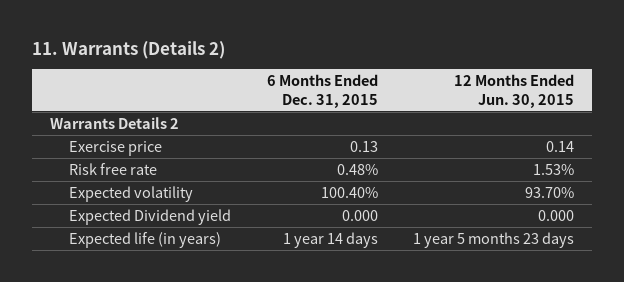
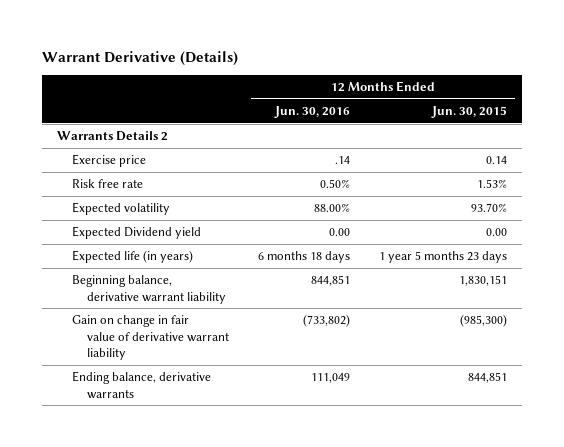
[31,40,225,59] 11. Warrants (Details 2) -> [41,50,238,66] Warrant Derivative (Details)
[266,74,378,108] 6 Months Ended Dec. 31, 2015 -> none
none -> [274,106,351,119] Jun. 30, 2016
[538,209,575,221] 0.000 -> [486,228,508,237] 0.00
none -> [71,275,226,304] Beginning balance, derivative warrant liability
none -> [71,315,229,360] Gain on change in fair value of derivative warrant liability
none -> [71,371,211,399] Ending balance, derivative warrants

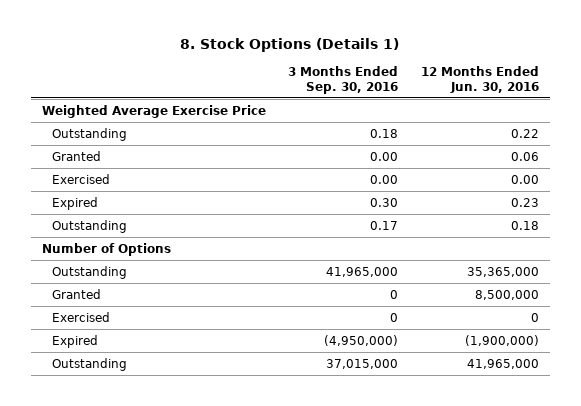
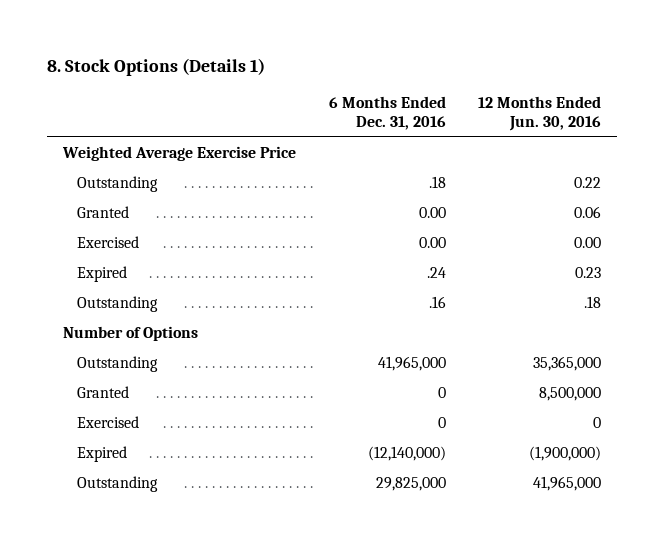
[288,66,399,94] 3 Months Ended Sep. 30, 2016 -> none
none -> [328,95,446,131] 6 Months Ended Dec. 31, 2016
[510,220,539,230] 0.18 -> [583,296,601,309] .18

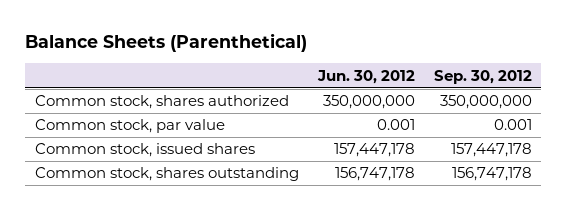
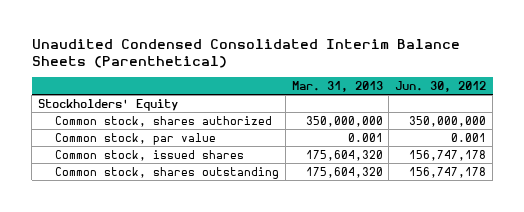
[24,33,307,53] Balance Sheets (Parenthetical) -> [31,38,460,69] Unaudited Condensed Consolidated Interim Balance Sheets (Parenthetical)
[433,69,532,84] Sep. 30, 2012 -> none
none -> [291,81,383,93] Mar. 31, 2013
none -> [37,98,178,111] Stockholders' Equity
[333,143,415,158] 157,447,178 -> [409,149,487,161] 156,747,178

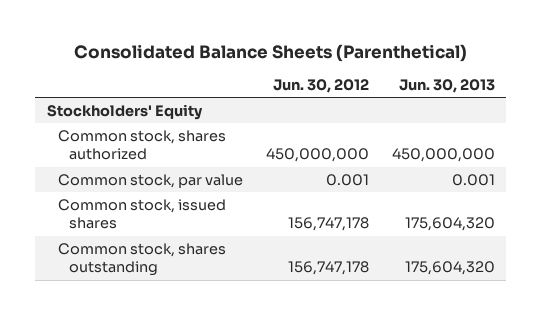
[31,38,460,69] Unaudited Condensed Consolidated Interim Balance Sheets (Parenthetical) -> [73,43,467,62] Consolidated Balance Sheets (Parenthetical)
[291,81,383,93] Mar. 31, 2013 -> none
none -> [398,79,495,94] Jun. 30, 2013
[409,115,487,127] 350,000,000 -> [265,148,369,163] 450,000,000

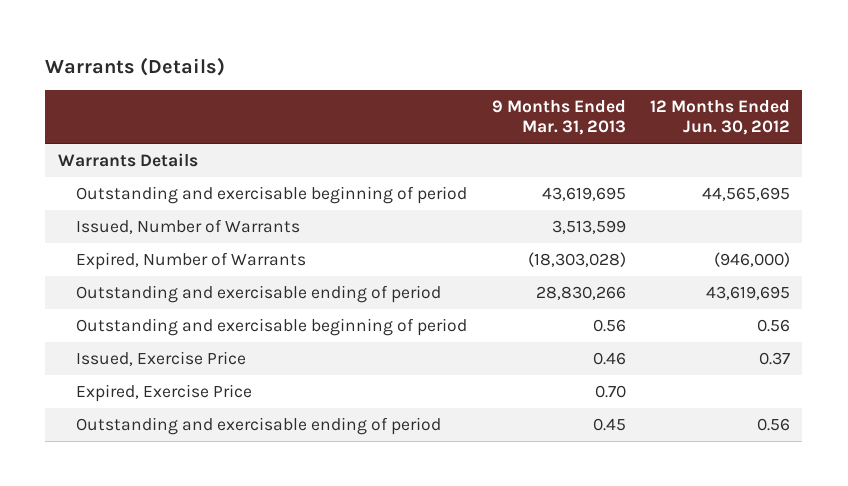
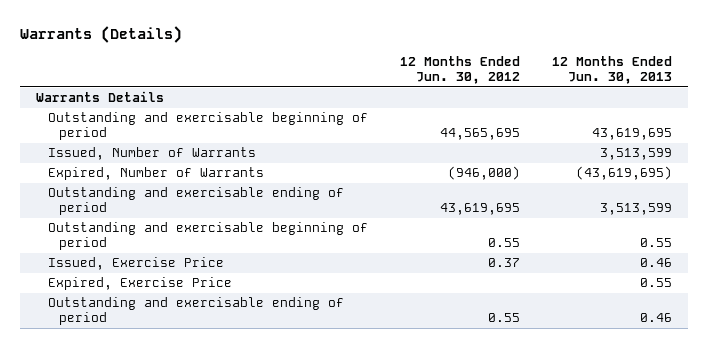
[491,100,626,136] 9 Months Ended Mar. 31, 2013 -> none
none -> [552,56,673,85] 12 Months Ended Jun. 30, 2013
[757,318,791,332] 0.56 -> [487,238,520,248] 0.55
[757,417,791,431] 0.56 -> [487,313,520,323] 0.55

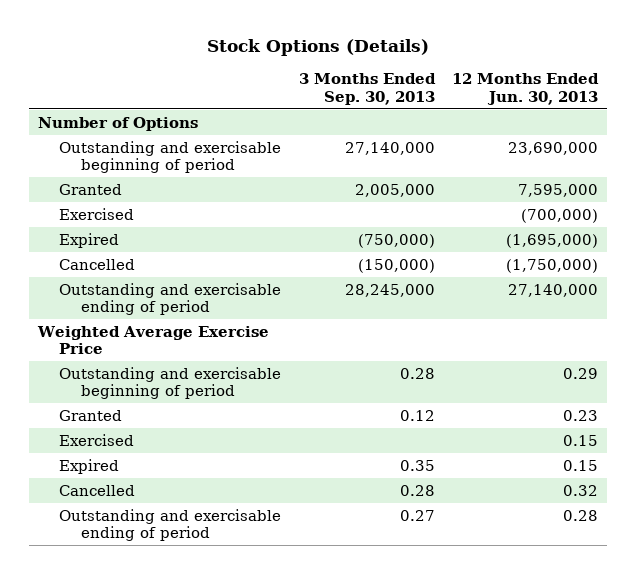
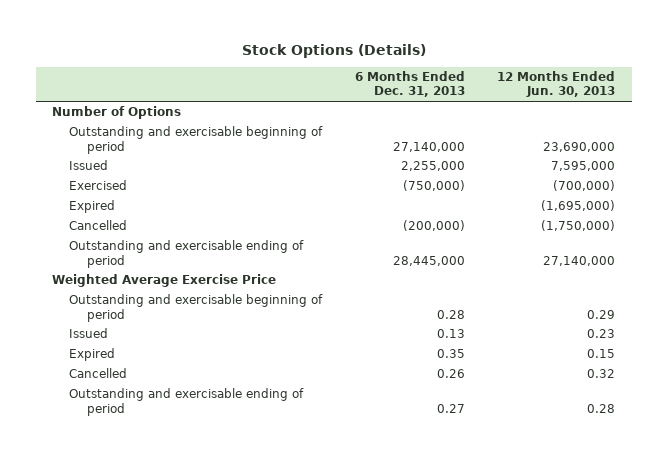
[298,72,436,105] 3 Months Ended Sep. 30, 2013 -> none
none -> [354,71,465,98] 6 Months Ended Dec. 31, 2013
[59,183,123,195] Granted -> [69,160,109,171] Issued
[59,433,135,446] Exercised -> none
[59,409,123,421] Granted -> [69,328,109,339] Issued

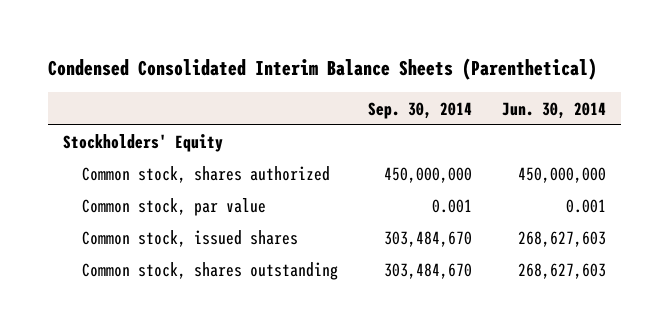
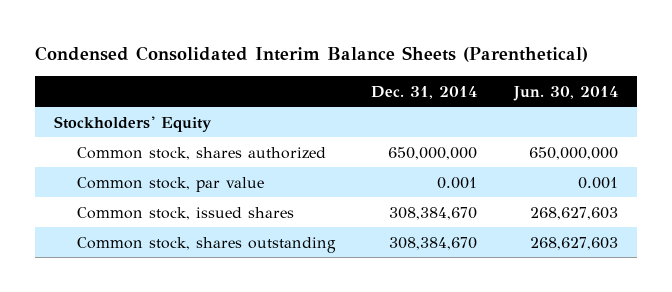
[368,101,473,119] Sep. 30, 2014 -> none
none -> [371,85,478,99] Dec. 31, 2014
[518,167,607,184] 450,000,000 -> [529,146,619,160] 650,000,000

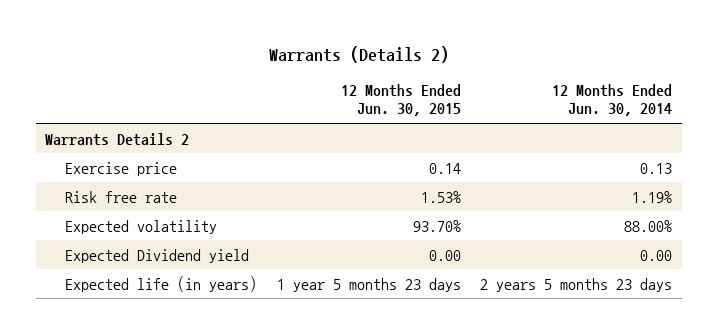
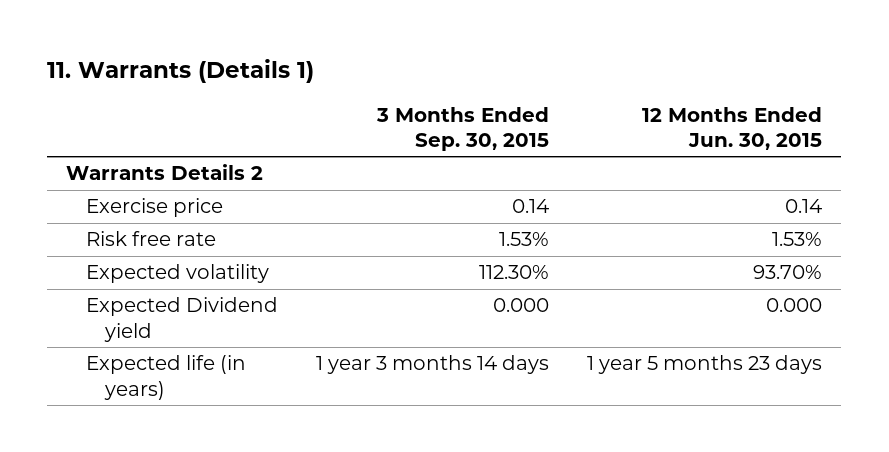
[268,45,449,63] Warrants (Details 2) -> [47,59,315,84] 11. Warrants (Details 1)
[552,83,673,117] 12 Months Ended Jun. 30, 2014 -> none
none -> [375,106,549,151] 3 Months Ended Sep. 30, 2015
[428,249,461,261] 0.00 -> [766,298,823,313] 0.000

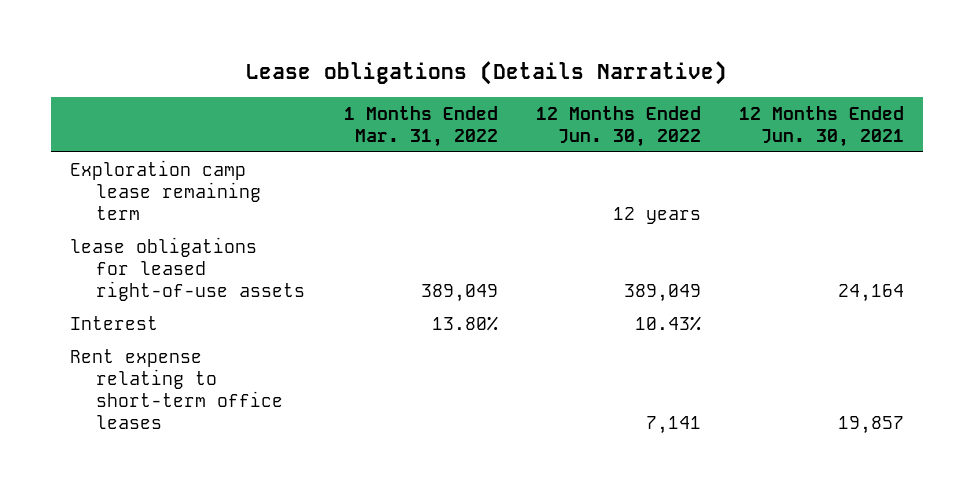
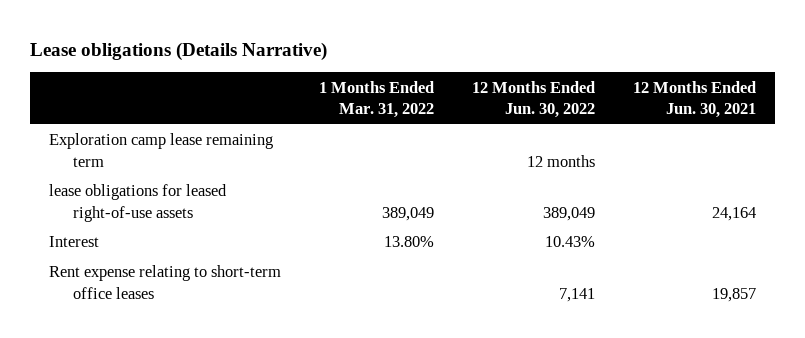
[612,207,701,225] 12 years -> [526,154,595,167] 12 months

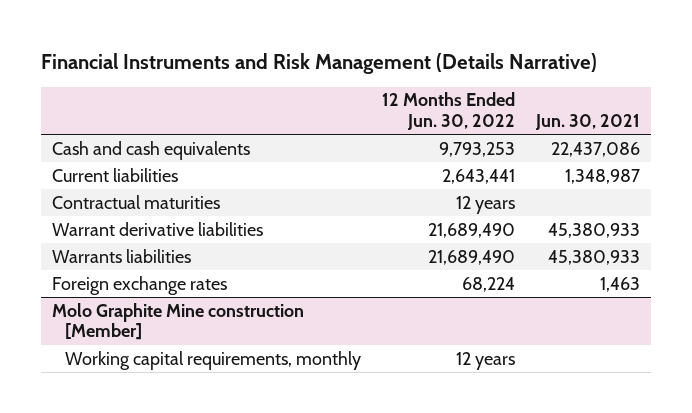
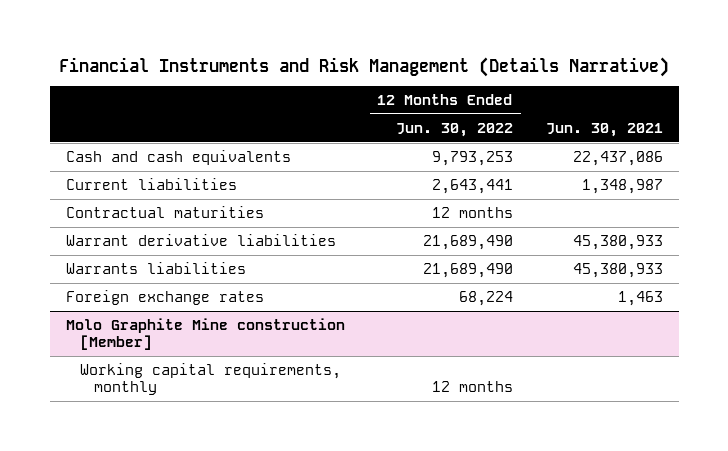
[456,195,516,214] 12 years -> [431,206,513,218] 12 months
[456,351,516,370] 12 years -> [431,381,513,393] 12 months

